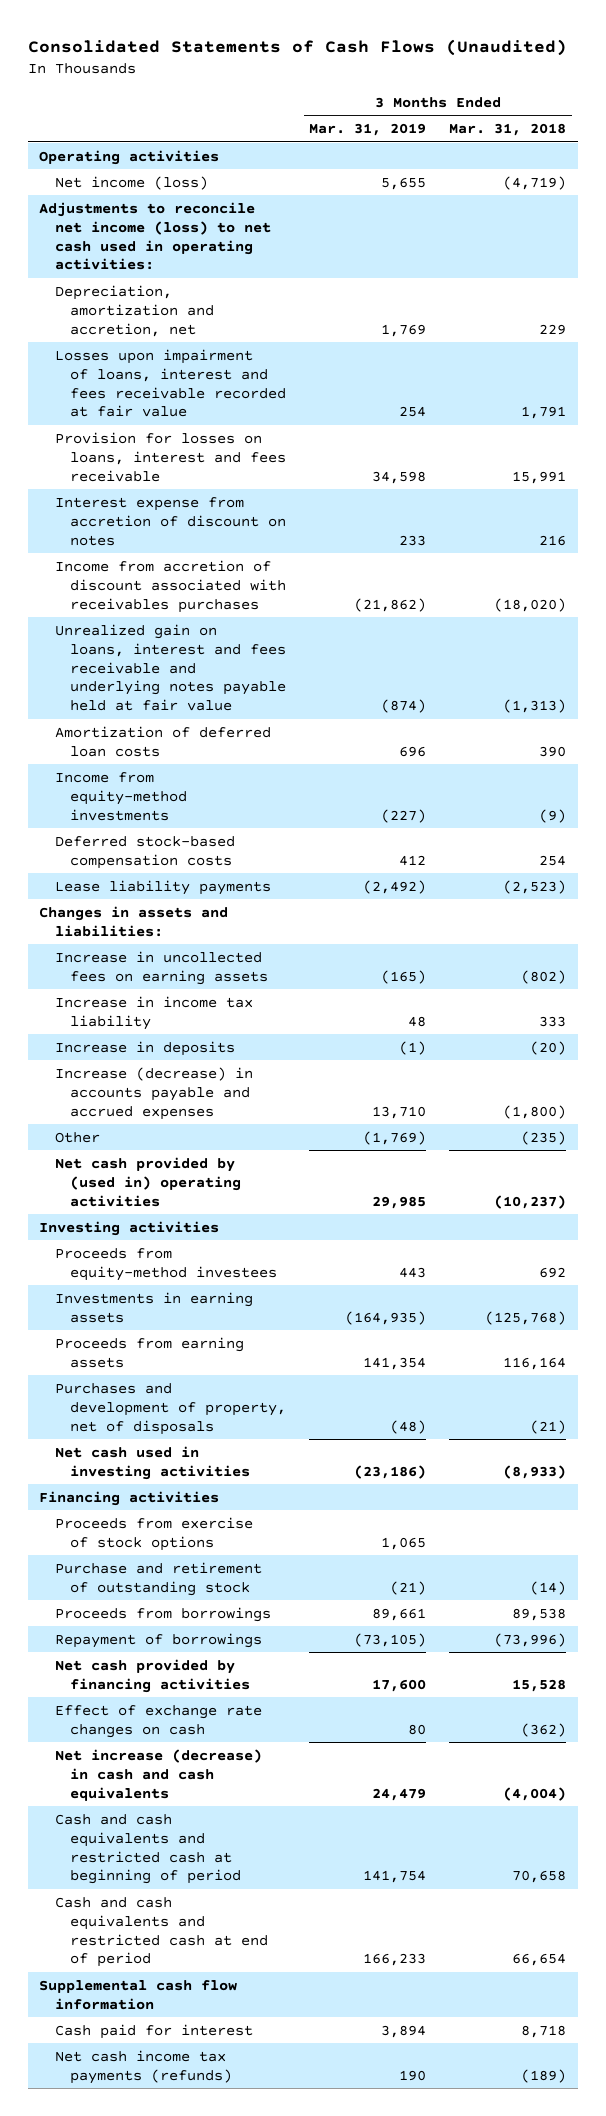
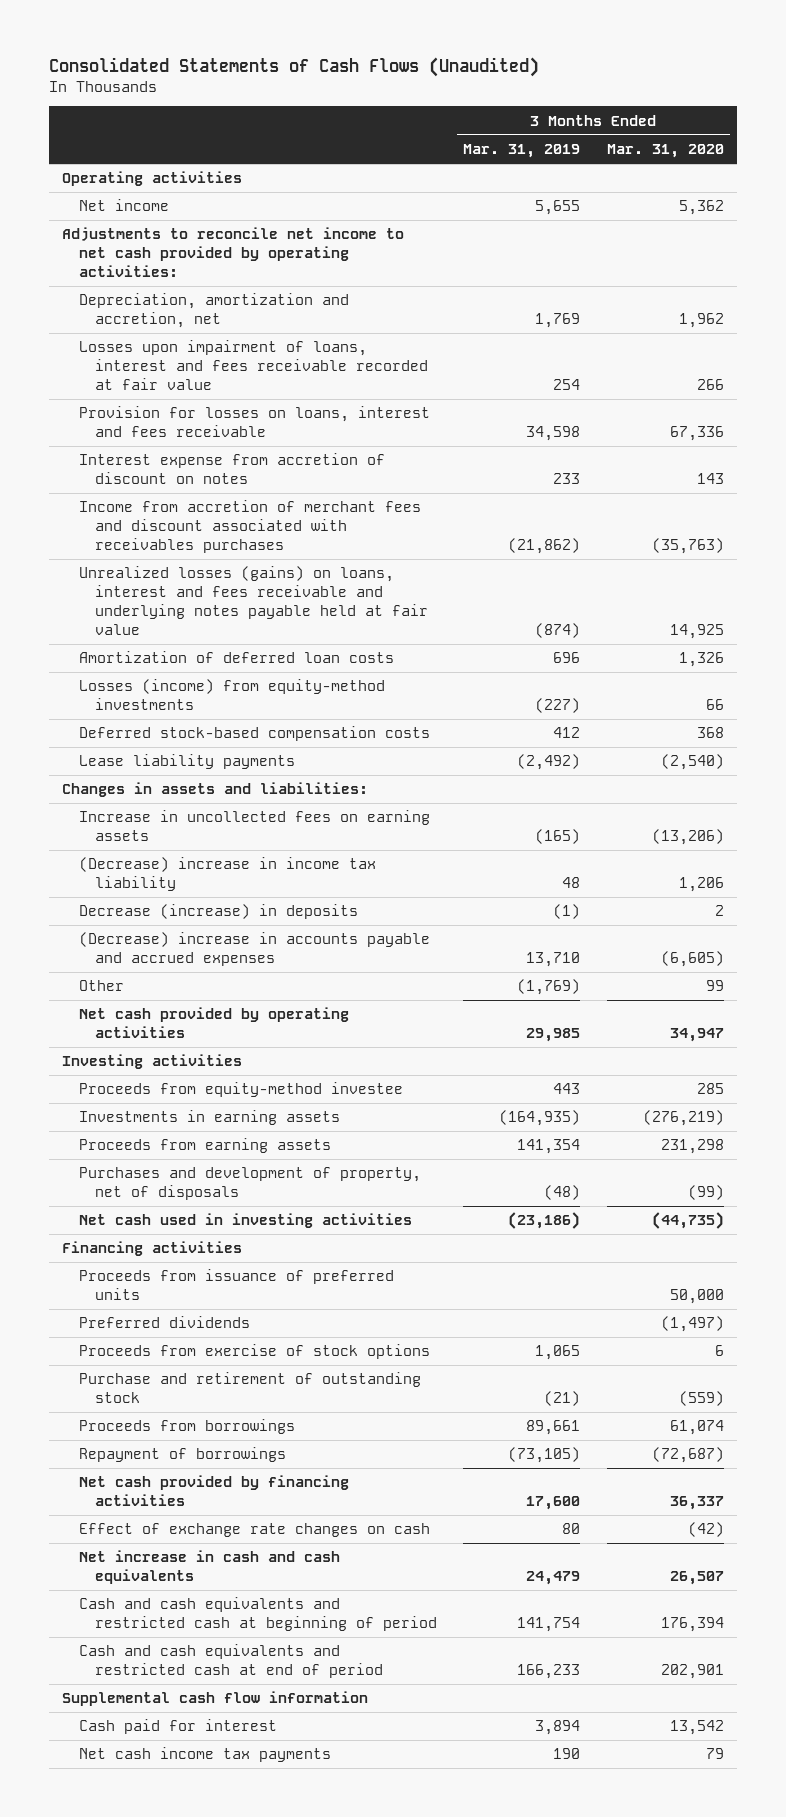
[449,123,567,137] Mar. 31, 2018 -> none
none -> [606,143,724,158] Mar. 31, 2020
[54,175,208,190] Net income (loss) -> [78,199,169,212] Net income
[39,201,271,271] Adjustments to reconcile net income (loss) to net cash used in operating activities: -> [62,227,405,277] Adjustments to reconcile net income to net cash provided by operating activities:
[54,559,287,613] Income from accretion of discount associated with receivables purchases -> [78,500,421,553] Income from accretion of merchant fees and discount associated with receivables purchases
[54,623,287,712] Unrealized gain on loans, interest and fees receivable and underlying notes payable held at fair value -> [78,566,428,635] Unrealized losses (gains) on loans, interest and fees receivable and underlying notes payable held at fair value
[54,771,188,821] Income from equity-method investments -> [78,679,385,711] Losses (income) from equity-method investments
[54,995,253,1030] Increase in income tax liability -> [78,857,376,892] (Decrease) increase in income tax liability
[54,1040,235,1056] Increase in deposits -> [78,904,358,920] Decrease (increase) in deposits
[54,1066,253,1120] Increase (decrease) in accounts payable and accrued expenses -> [78,932,430,967] (Decrease) increase in accounts payable and accrued expenses
[54,1156,242,1207] Net cash provided by (used in) operating activities -> [78,1007,349,1039] Net cash provided by operating activities
[54,1247,278,1281] Proceeds from equity-method investees -> [78,1082,403,1098] Proceeds from equity-method investee
none -> [78,1269,394,1301] Proceeds from issuance of preferred units
none -> [78,1316,250,1329] Preferred dividends
[54,1748,262,1801] Net increase (decrease) in cash and cash equivalents -> [78,1550,340,1585] Net increase in cash and cash equivalents
[54,2049,233,2084] Net cash income tax payments (refunds) -> [78,1747,331,1763] Net cash income tax payments

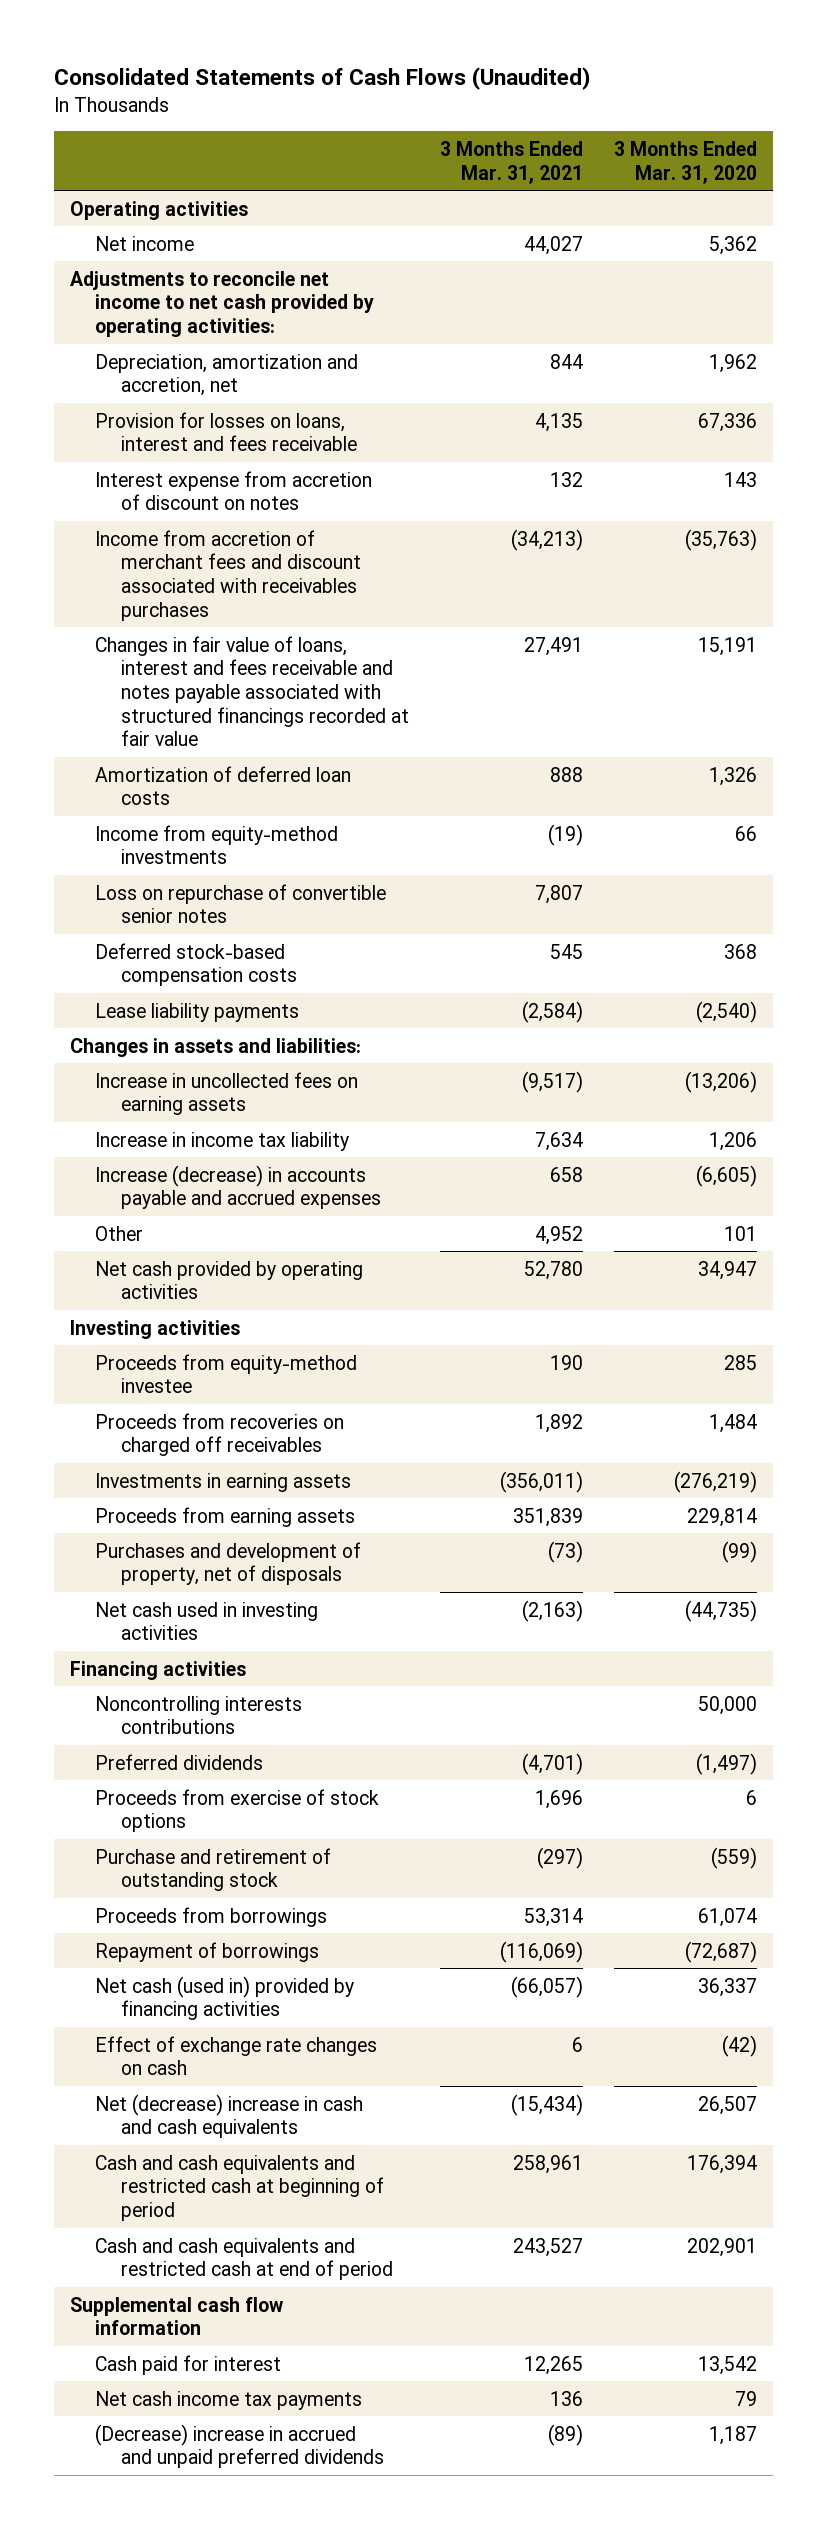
[463,143,581,158] Mar. 31, 2019 -> none
none -> [440,140,584,184] 3 Months Ended Mar. 31, 2021
[78,340,428,390] Losses upon impairment of loans, interest and fees receivable recorded at fair value -> none
[78,566,428,635] Unrealized losses (gains) on loans, interest and fees receivable and underlying notes payable held at fair value -> [95,635,409,747] Changes in fair value of loans, interest and fees receivable and notes payable associated with structured financings recorded at fair value
[669,623,724,639] 14,925 -> [698,636,758,656] 15,191
[78,679,385,711] Losses (income) from equity-method investments -> [95,824,339,865] Income from equity-method investments
none -> [95,883,387,924] Loss on repurchase of convertible senior notes
[78,904,358,920] Decrease (increase) in deposits -> none
[78,857,376,892] (Decrease) increase in income tax liability -> [95,1131,350,1151] Increase in income tax liability
[78,932,430,967] (Decrease) increase in accounts payable and accrued expenses -> [95,1164,381,1210] Increase (decrease) in accounts payable and accrued expenses
[705,980,724,992] 99 -> [724,1225,758,1241] 101
none -> [95,1412,345,1457] Proceeds from recoveries on charged off receivables
[660,1139,724,1155] 231,298 -> [687,1507,758,1527] 229,814
[78,1269,394,1301] Proceeds from issuance of preferred units -> none
none -> [95,1695,303,1735] Noncontrolling interests contributions
[78,1475,349,1507] Net cash provided by financing activities -> [95,1975,355,2021] Net cash (used in) provided by financing activities
[78,1550,340,1585] Net increase in cash and cash equivalents -> [95,2093,364,2139] Net (decrease) increase in cash and cash equivalents
none -> [95,2423,384,2469] (Decrease) increase in accrued and unpaid preferred dividends

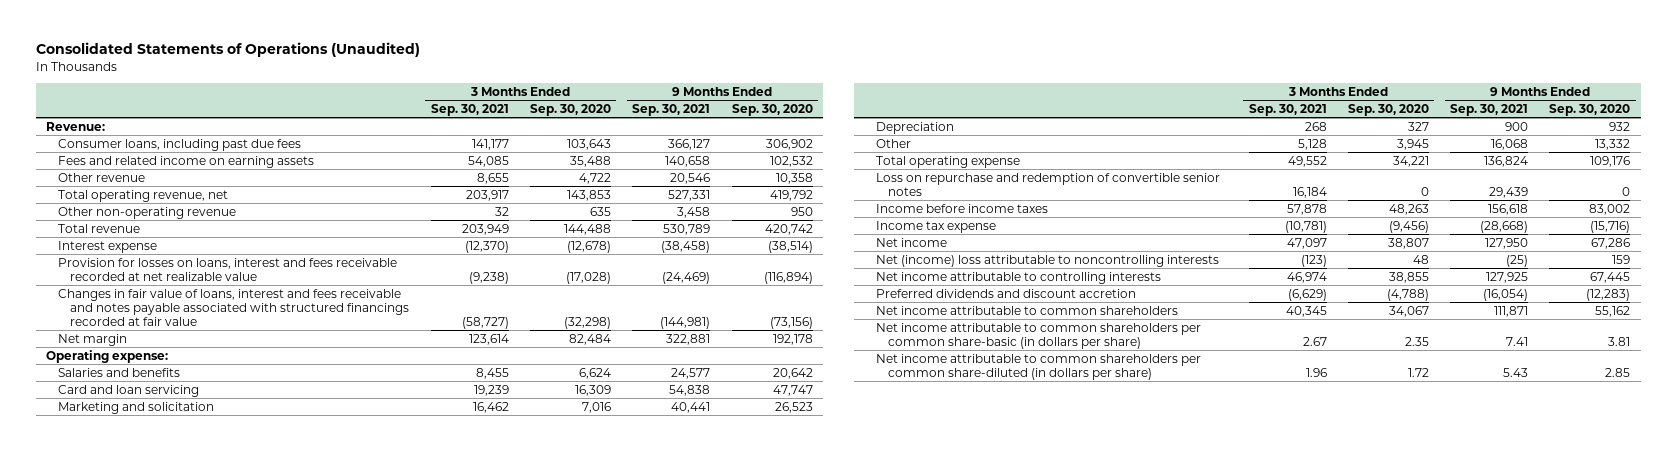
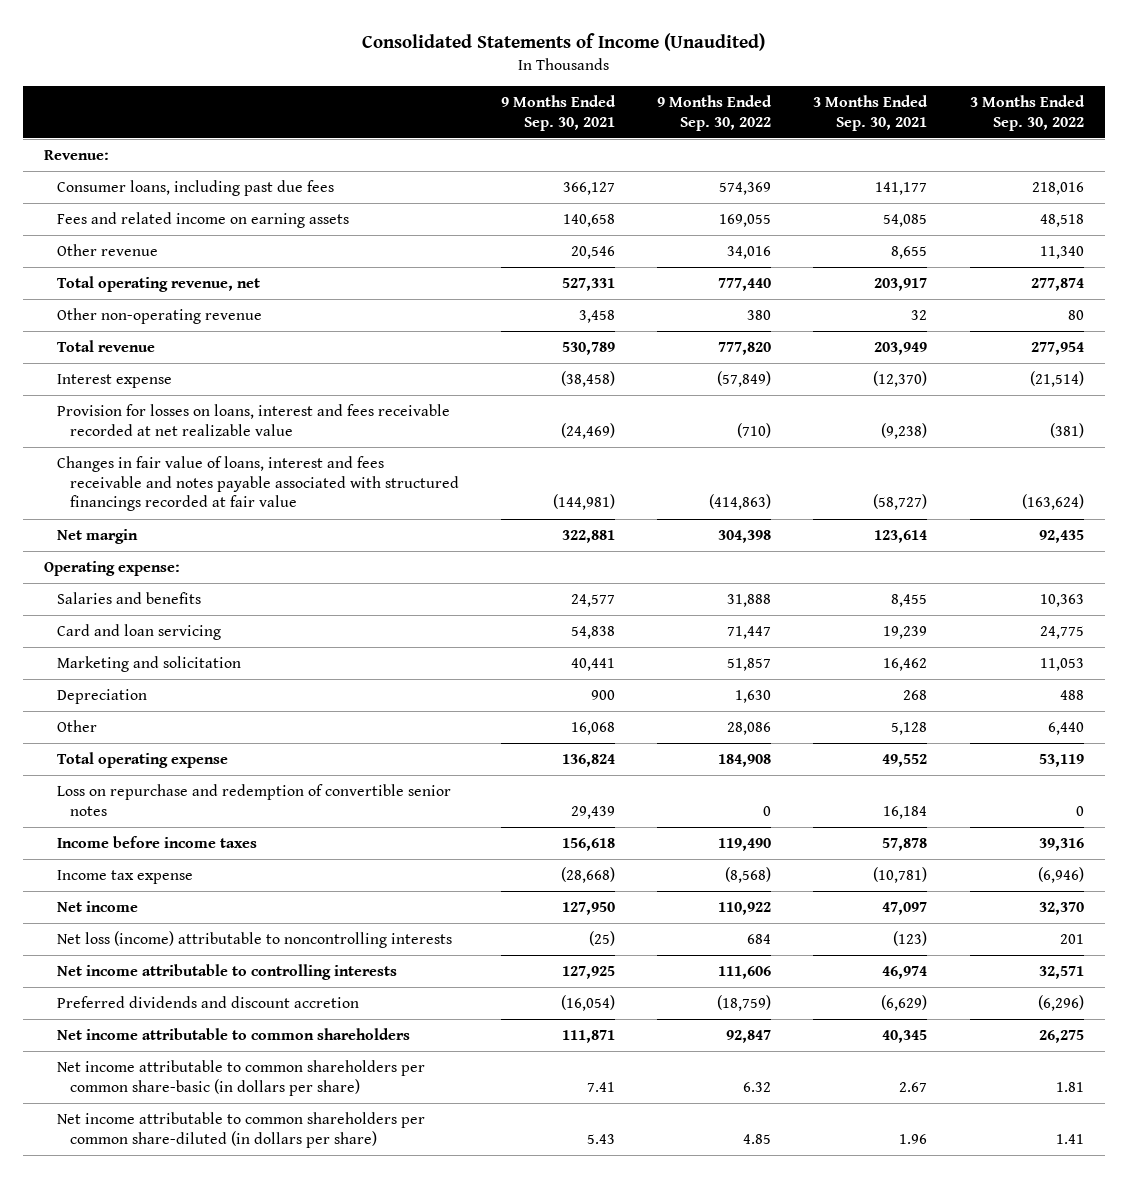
[35,42,420,58] Consolidated Statements of Operations (Unaudited) -> [361,32,765,51] Consolidated Statements of Income (Unaudited)
[530,103,612,116] Sep. 30, 2020 -> none
[731,103,813,116] Sep. 30, 2020 -> none
none -> [657,94,773,131] 9 Months Ended Sep. 30, 2022
none -> [969,94,1085,131] 3 Months Ended Sep. 30, 2022
[876,254,1220,267] Net (income) loss attributable to noncontrolling interests -> [57,931,453,949] Net loss (income) attributable to noncontrolling interests

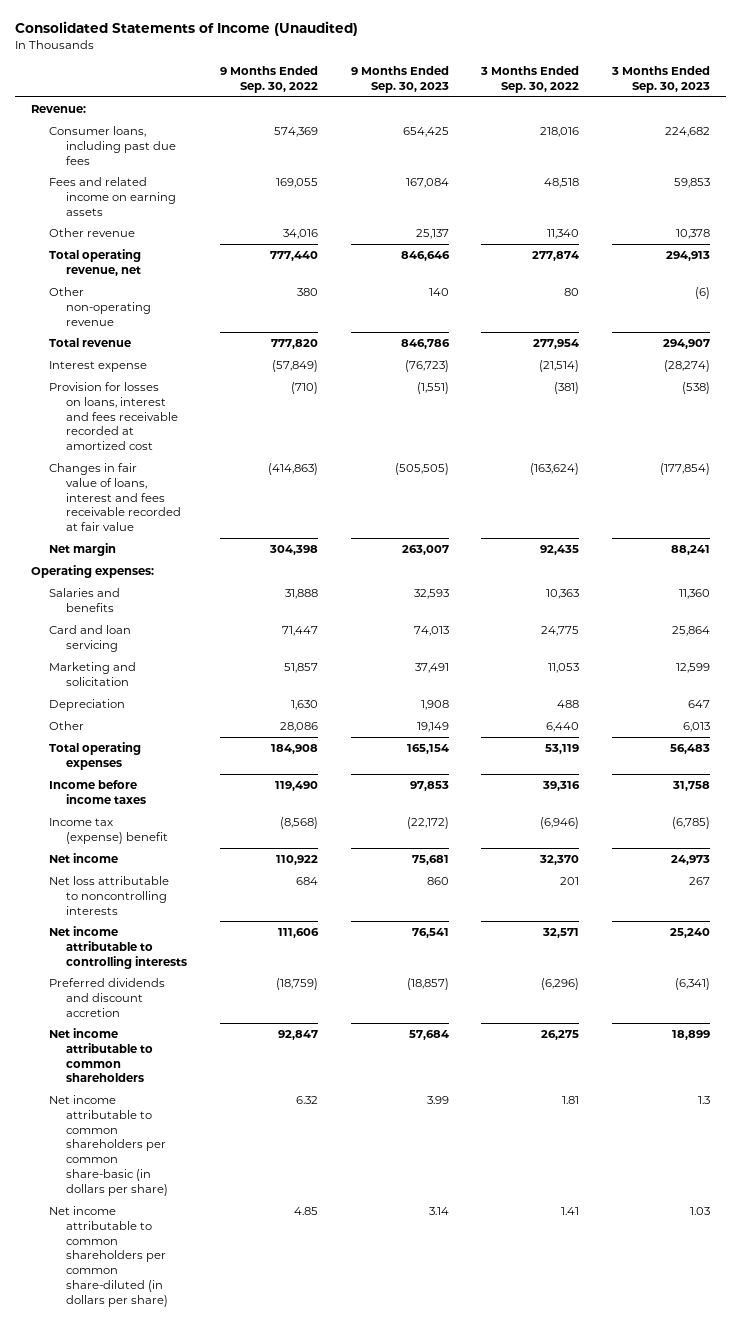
[501,94,617,131] 9 Months Ended Sep. 30, 2021 -> none
[813,94,929,131] 3 Months Ended Sep. 30, 2021 -> none
none -> [350,66,449,94] 9 Months Ended Sep. 30, 2023
none -> [610,66,710,94] 3 Months Ended Sep. 30, 2023
[57,404,451,436] Provision for losses on loans, interest and fees receivable recorded at net realizable value -> [48,381,179,451] Provision for losses on loans, interest and fees receivable recorded at amortized cost
[57,456,460,512] Changes in fair value of loans, interest and fees receivable and notes payable associated with structured financings recorded at fair value -> [48,462,182,532] Changes in fair value of loans, interest and fees receivable recorded at fair value
[43,561,180,577] Operating expense: -> [30,564,154,578] Operating expenses:
[57,784,452,816] Loss on repurchase and redemption of convertible senior notes -> none
[57,752,229,769] Total operating expense -> [48,741,141,770] Total operating expenses
[57,870,194,885] Income tax expense -> [48,817,169,844] Income tax (expense) benefit
[57,931,453,949] Net loss (income) attributable to noncontrolling interests -> [48,875,169,915] Net loss attributable to noncontrolling interests

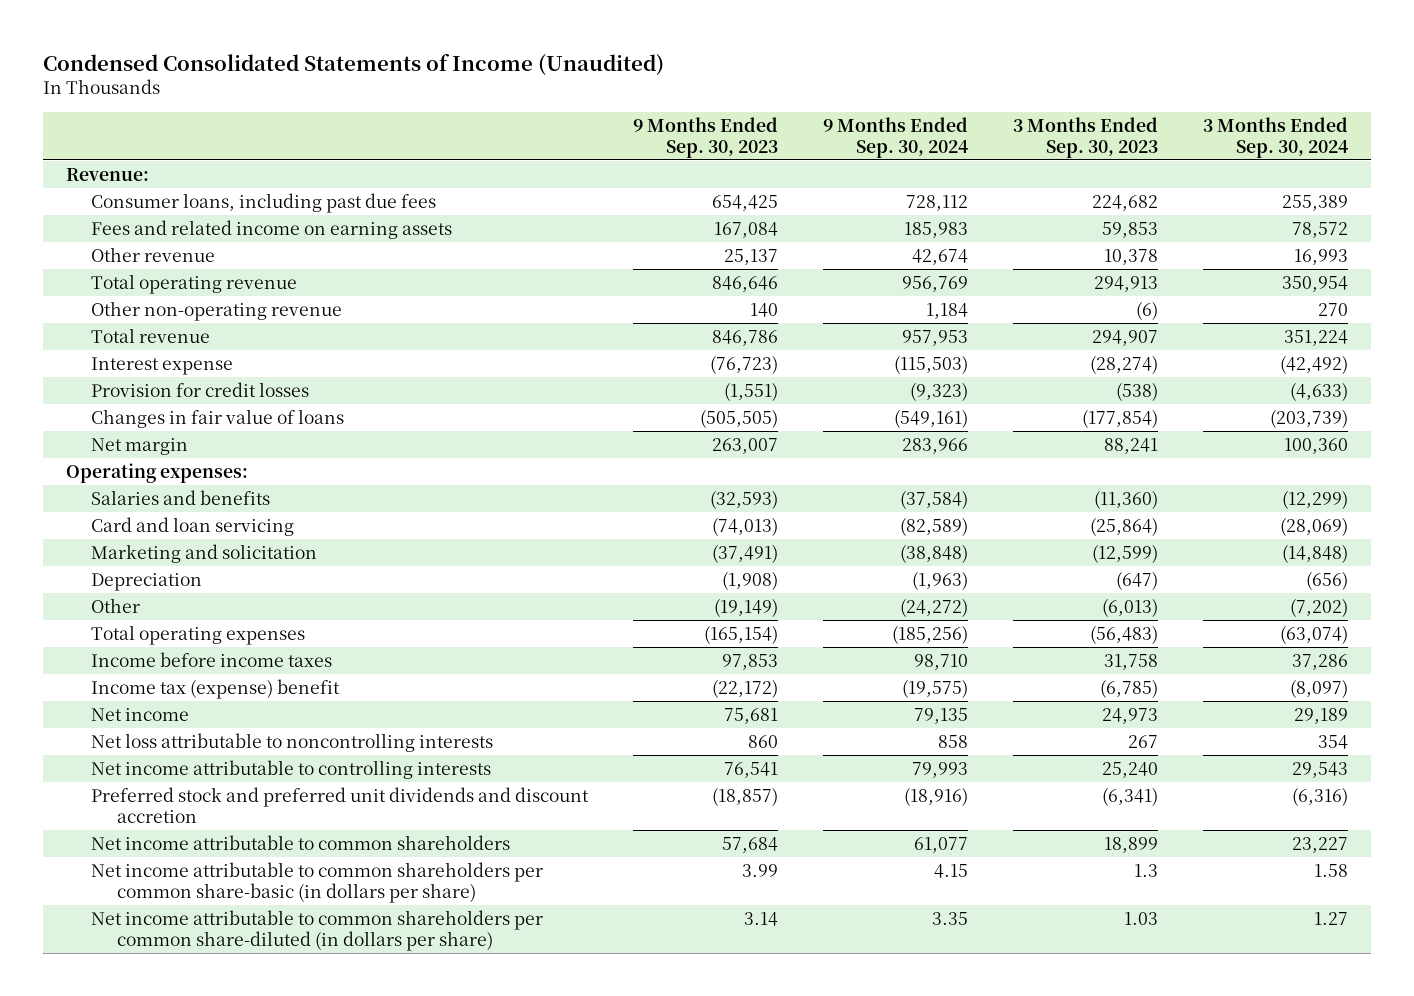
[14,20,358,36] Consolidated Statements of Income (Unaudited) -> [43,53,665,76] Condensed Consolidated Statements of Income (Unaudited)
[220,66,319,94] 9 Months Ended Sep. 30, 2022 -> none
[480,66,580,94] 3 Months Ended Sep. 30, 2022 -> none
none -> [823,117,969,158] 9 Months Ended Sep. 30, 2024
none -> [1203,117,1349,158] 3 Months Ended Sep. 30, 2024
[48,248,142,276] Total operating revenue, net -> [91,273,298,294] Total operating revenue
[48,381,179,451] Provision for losses on loans, interest and fees receivable recorded at amortized cost -> [91,381,310,397] Provision for credit losses
[48,462,182,532] Changes in fair value of loans, interest and fees receivable recorded at fair value -> [91,408,345,428] Changes in fair value of loans
[413,588,449,599] 32,593 -> [710,489,779,509] (32,593)
[678,588,710,599] 11,360 -> [1094,489,1159,509] (11,360)
[413,625,449,636] 74,013 -> [712,516,779,536] (74,013)
[671,625,710,636] 25,864 -> [1090,516,1159,536] (25,864)
[414,662,449,673] 37,491 -> [712,543,779,563] (37,491)
[675,662,710,673] 12,599 -> [1092,543,1159,563] (12,599)
[420,699,449,710] 1,908 -> [722,570,779,590] (1,908)
[687,699,710,708] 647 -> [1116,570,1159,590] (647)
[416,721,449,732] 19,149 -> [714,597,779,617] (19,149)
[682,721,710,732] 6,013 -> [1102,597,1159,617] (6,013)
[406,743,449,754] 165,154 -> [704,624,779,644] (165,154)
[669,743,710,754] 56,483 -> [1090,624,1159,644] (56,483)
[48,977,165,1017] Preferred dividends and discount accretion -> [91,786,590,823] Preferred stock and preferred unit dividends and discount accretion

